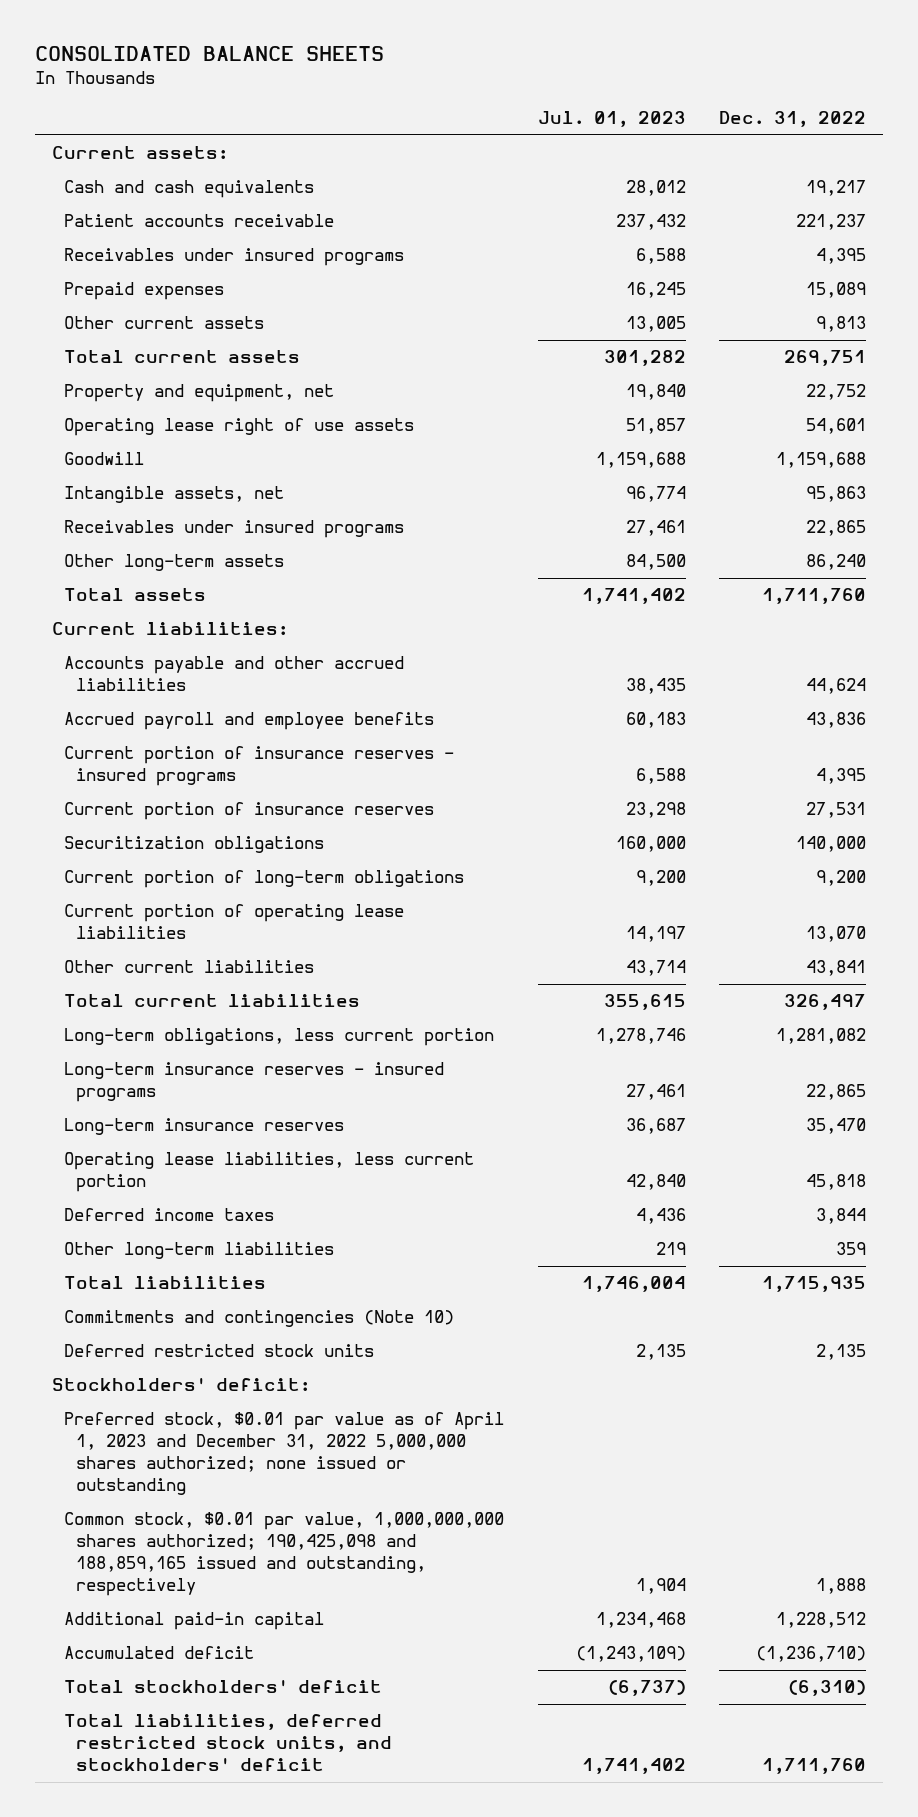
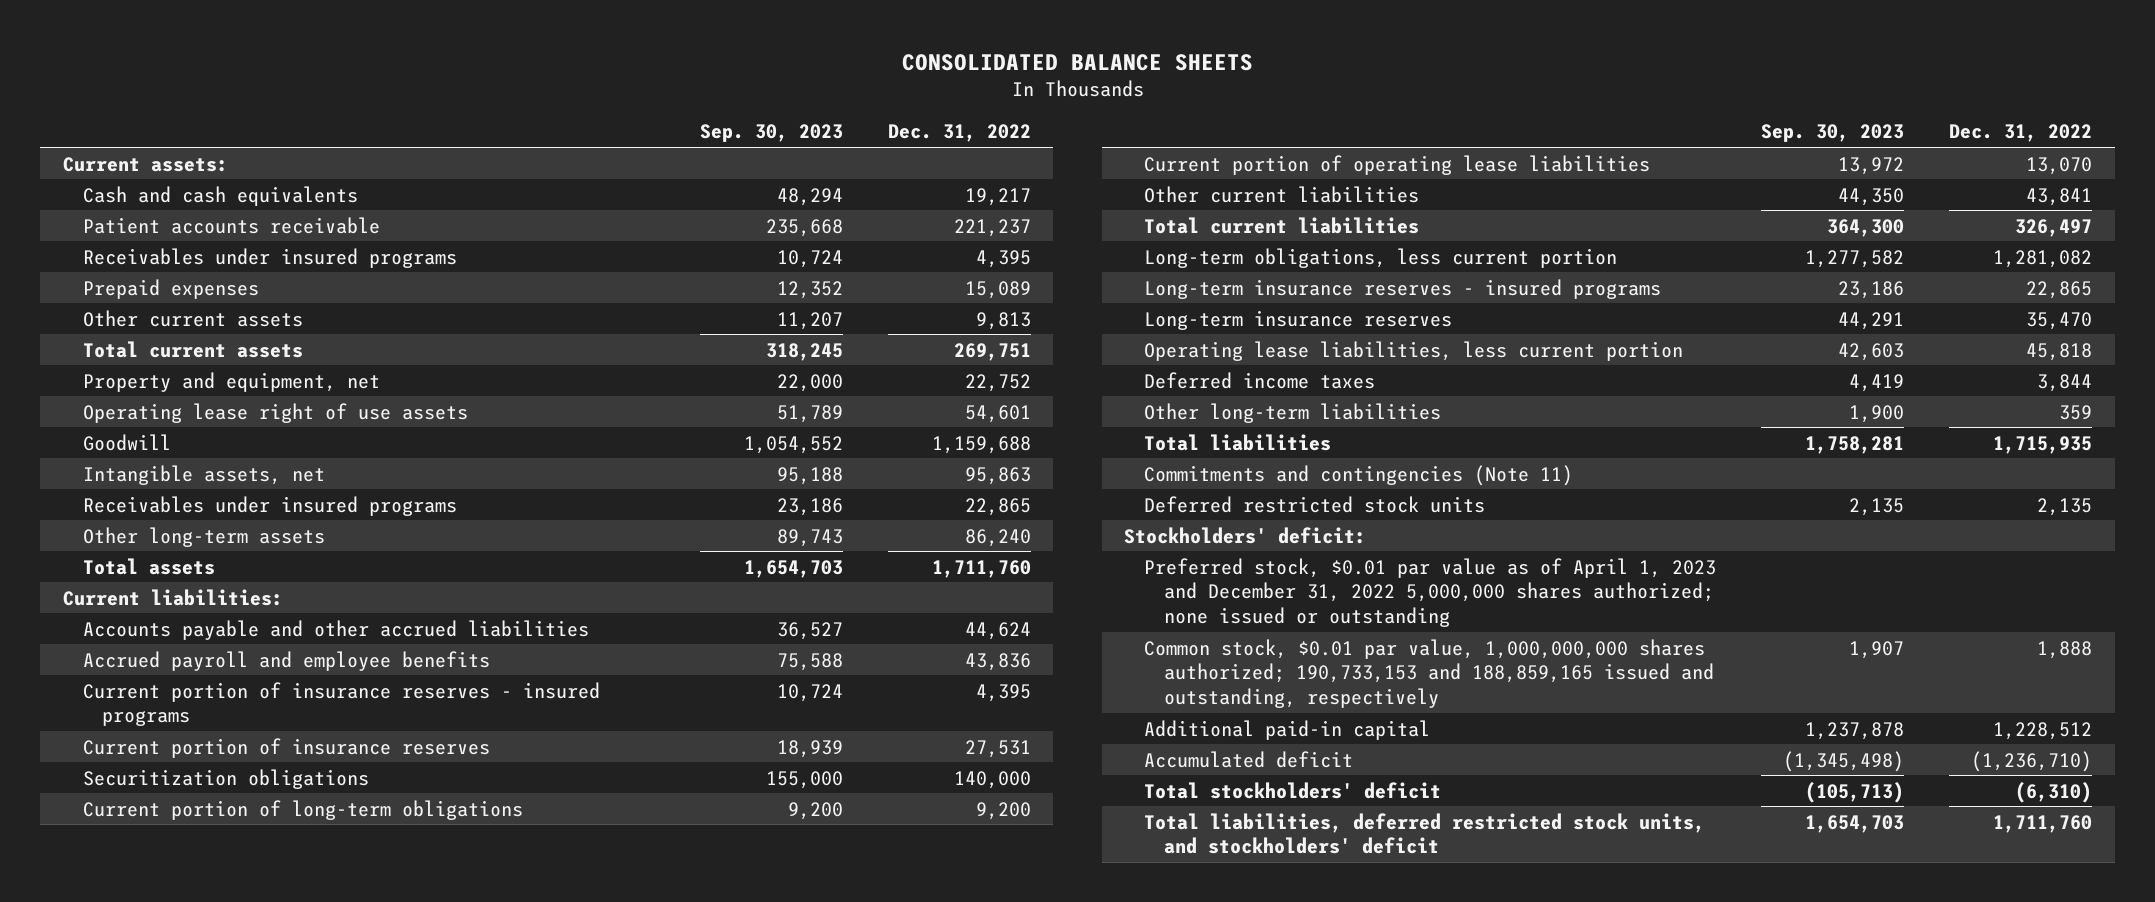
[537,111,686,128] Jul. 01, 2023 -> none
none -> [699,124,843,143] Sep. 30, 2023
[64,1310,455,1328] Commitments and contingencies (Note 10) -> [1144,464,1574,486] Commitments and contingencies (Note 11)
[64,1512,505,1596] Common stock, $0.01 par value, 1,000,000,000 shares authorized; 190,425,098 and 188,859,165 issued and outstanding, respectively -> [1144,638,1714,708] Common stock, $0.01 par value, 1,000,000,000 shares authorized; 190,733,153 and 188,859,165 issued and outstanding, respectively

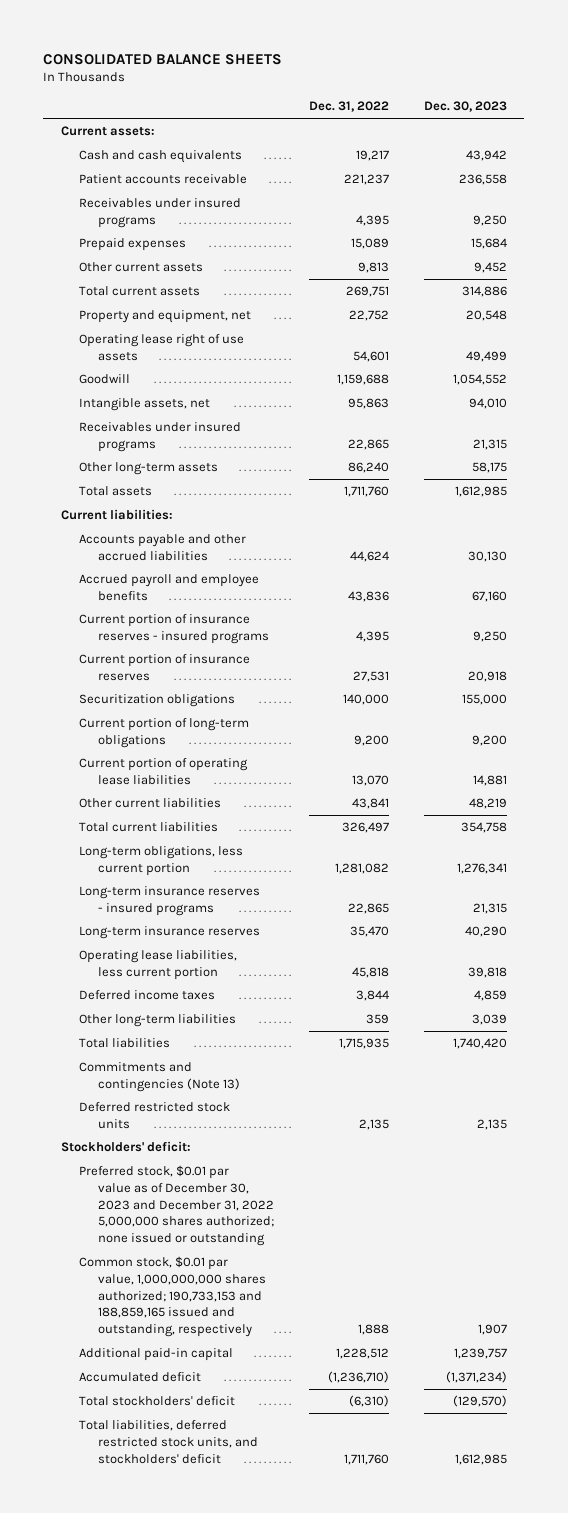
[699,124,843,143] Sep. 30, 2023 -> none
none -> [423,101,507,113] Dec. 30, 2023
[1144,464,1574,486] Commitments and contingencies (Note 11) -> [79,1061,240,1092] Commitments and contingencies (Note 13)
[1144,557,1717,627] Preferred stock, $0.01 par value as of April 1, 2023 and December 31, 2022 5,000,000 shares authorized; none issued or outstanding -> [79,1164,274,1247] Preferred stock, $0.01 par value as of December 30, 2023 and December 31, 2022 5,000,000 shares authorized; none issued or outstanding

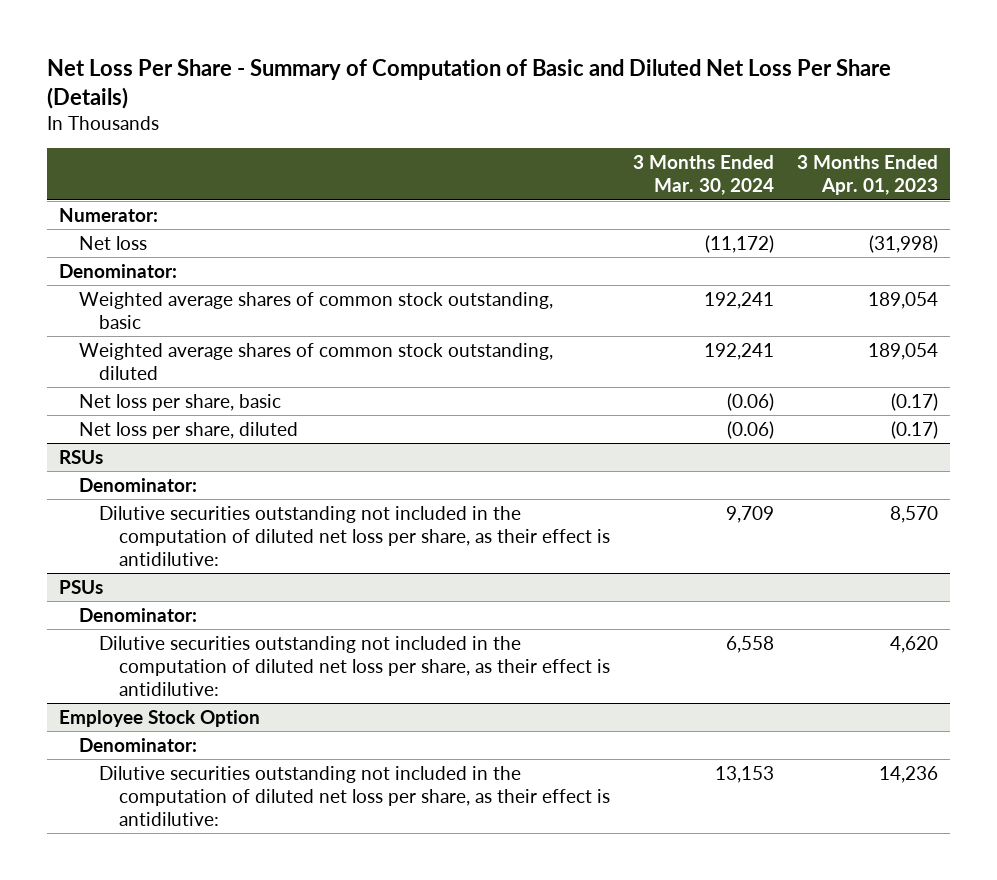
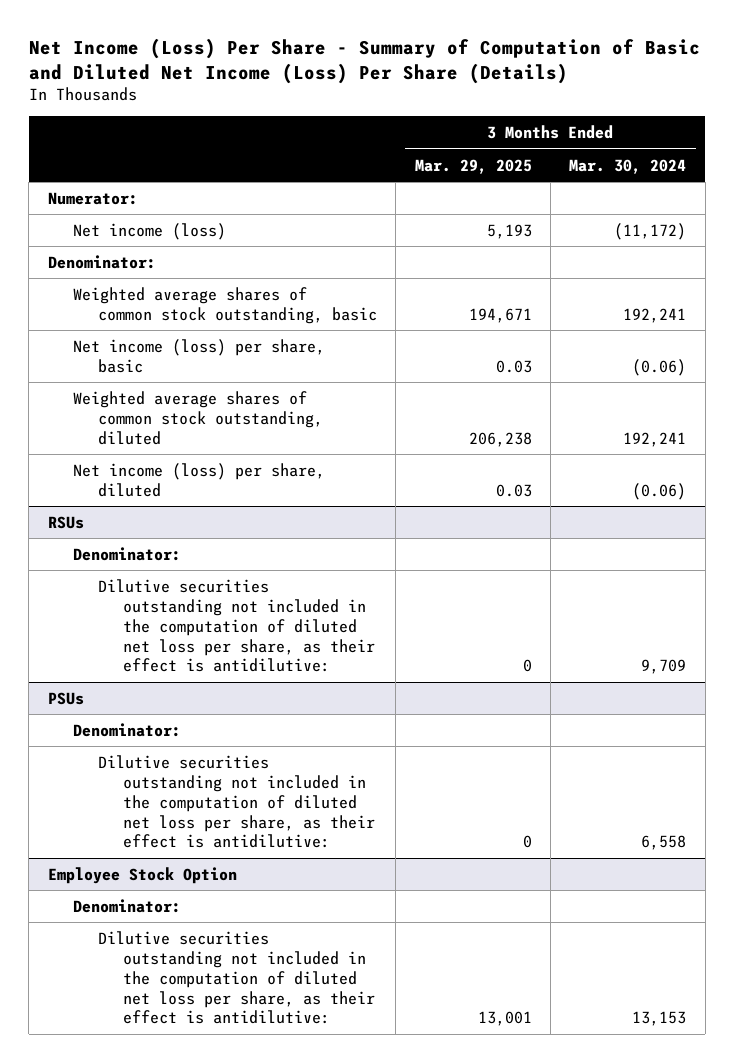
[47,58,892,109] Net Loss Per Share - Summary of Computation of Basic and Diluted Net Loss Per Share (Details) -> [28,37,700,84] Net Income (Loss) Per Share - Summary of Computation of Basic and Diluted Net Income (Loss) Per Share (Details)
[797,155,939,196] 3 Months Ended Apr. 01, 2023 -> none
none -> [414,158,532,174] Mar. 29, 2025
[78,235,147,250] Net loss -> [72,222,226,240] Net income (loss)
none -> [72,338,325,373] Net income (loss) per share, basic
[78,393,281,411] Net loss per share, basic -> none
[78,421,298,439] Net loss per share, diluted -> [72,462,325,497] Net income (loss) per share, diluted

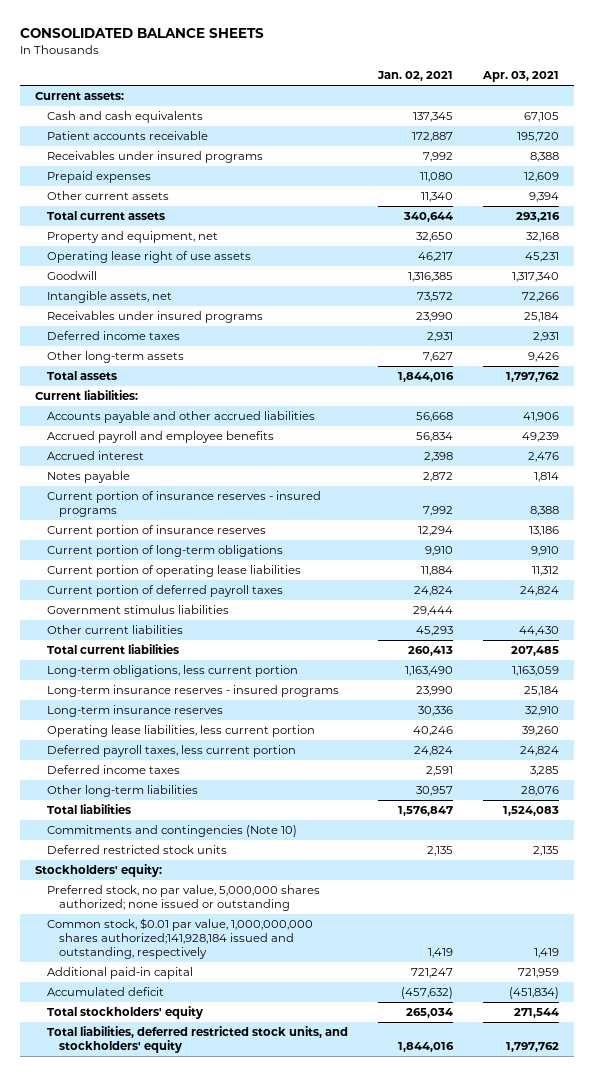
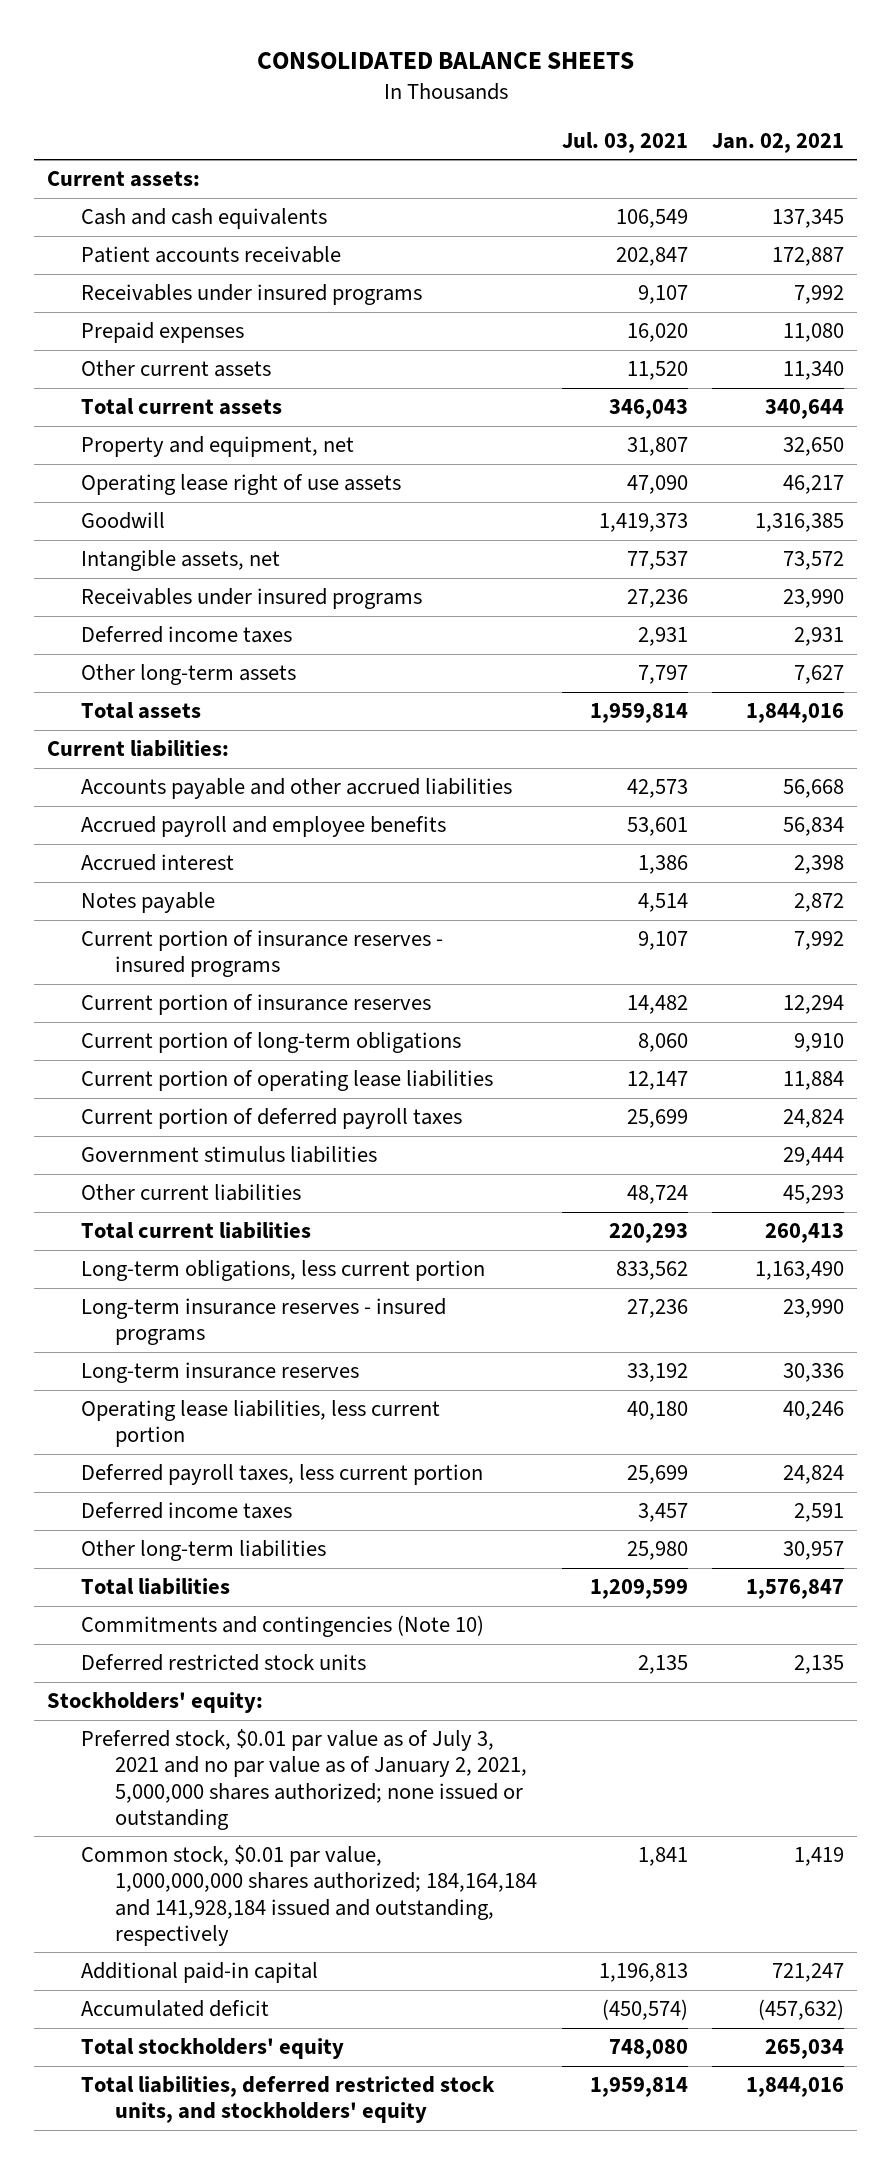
[482,71,560,83] Apr. 03, 2021 -> none
none -> [561,131,688,153] Jul. 03, 2021
[46,885,320,911] Preferred stock, no par value, 5,000,000 shares authorized; none issued or outstanding -> [80,1729,528,1830] Preferred stock, $0.01 par value as of July 3, 2021 and no par value as of January 2, 2021, 5,000,000 shares authorized; none issued or outstanding
[46,918,313,959] Common stock, $0.01 par value, 1,000,000,000 shares authorized;141,928,184 issued and outstanding, respectively -> [80,1845,538,1946] Common stock, $0.01 par value, 1,000,000,000 shares authorized; 184,164,184 and 141,928,184 issued and outstanding, respectively

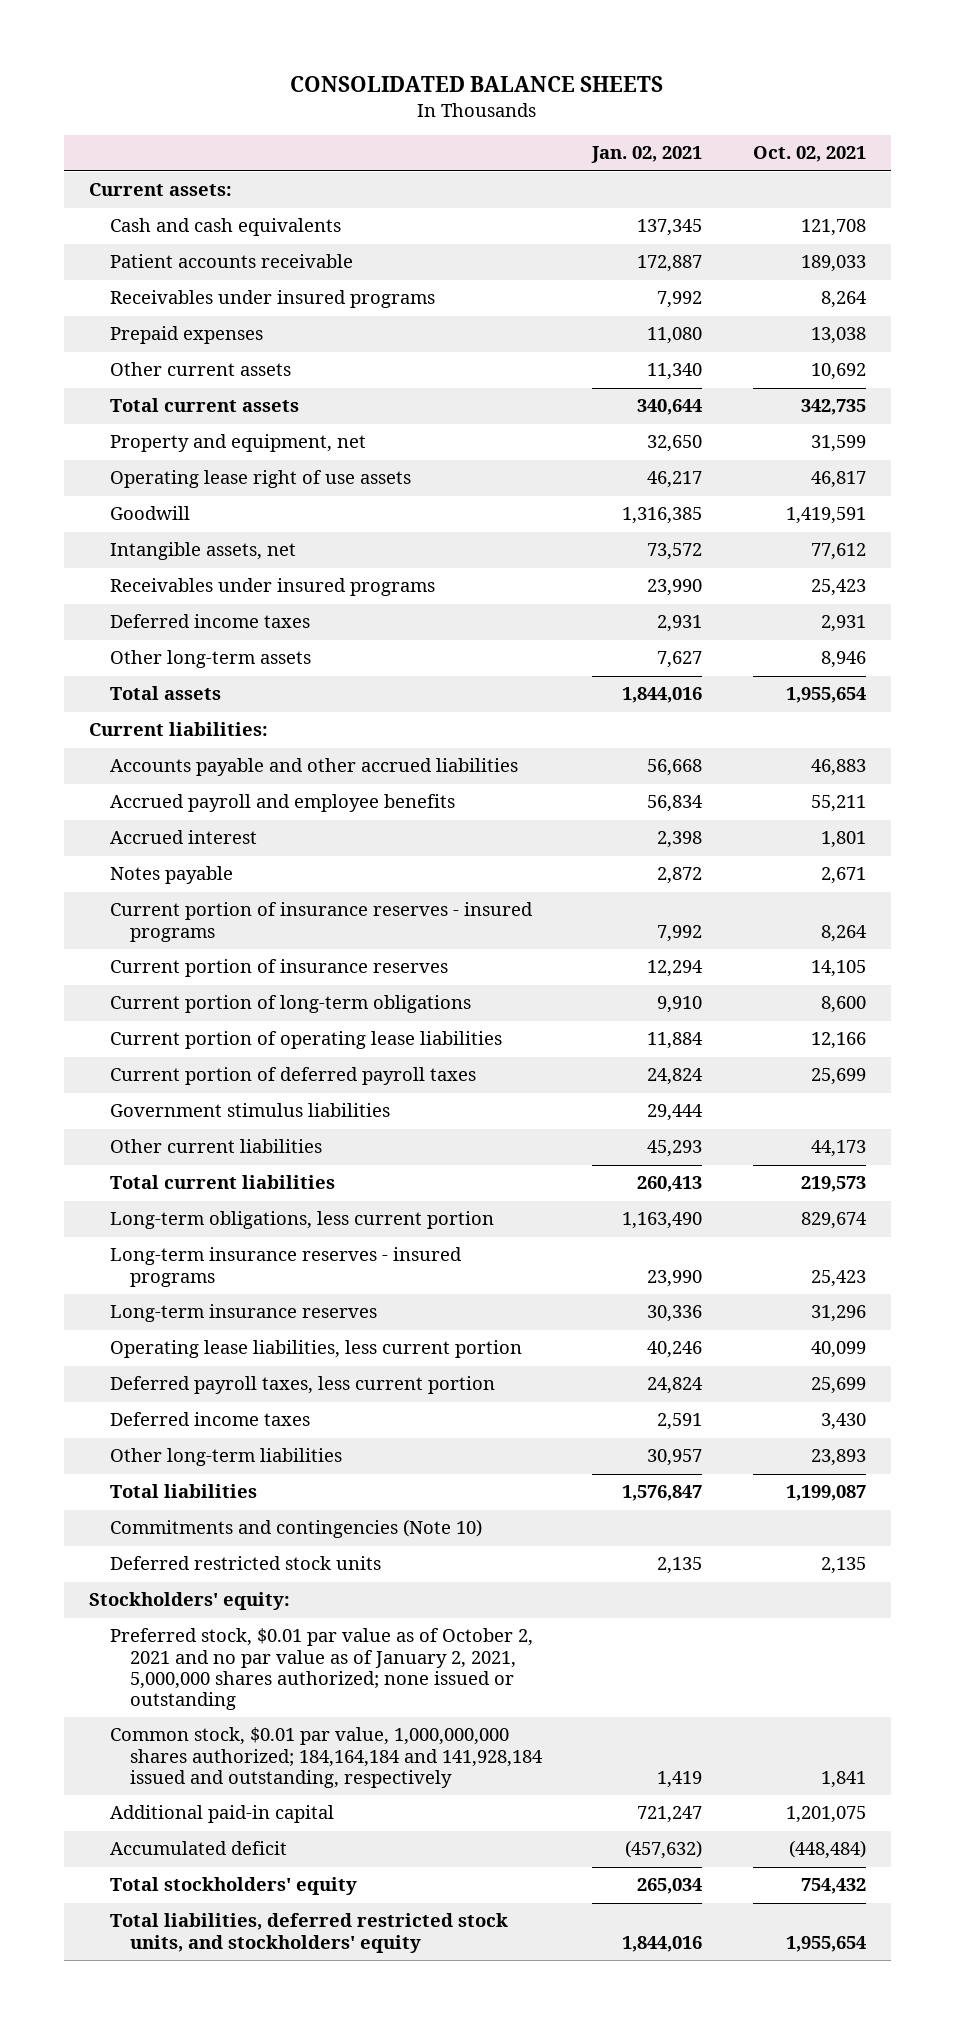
[561,131,688,153] Jul. 03, 2021 -> none
none -> [752,146,866,163] Oct. 02, 2021
[80,1729,528,1830] Preferred stock, $0.01 par value as of July 3, 2021 and no par value as of January 2, 2021, 5,000,000 shares authorized; none issued or outstanding -> [109,1628,533,1710] Preferred stock, $0.01 par value as of October 2, 2021 and no par value as of January 2, 2021, 5,000,000 shares authorized; none issued or outstanding

